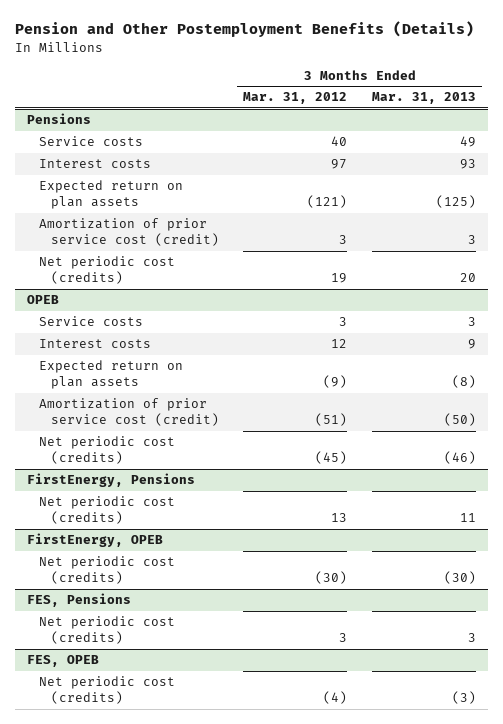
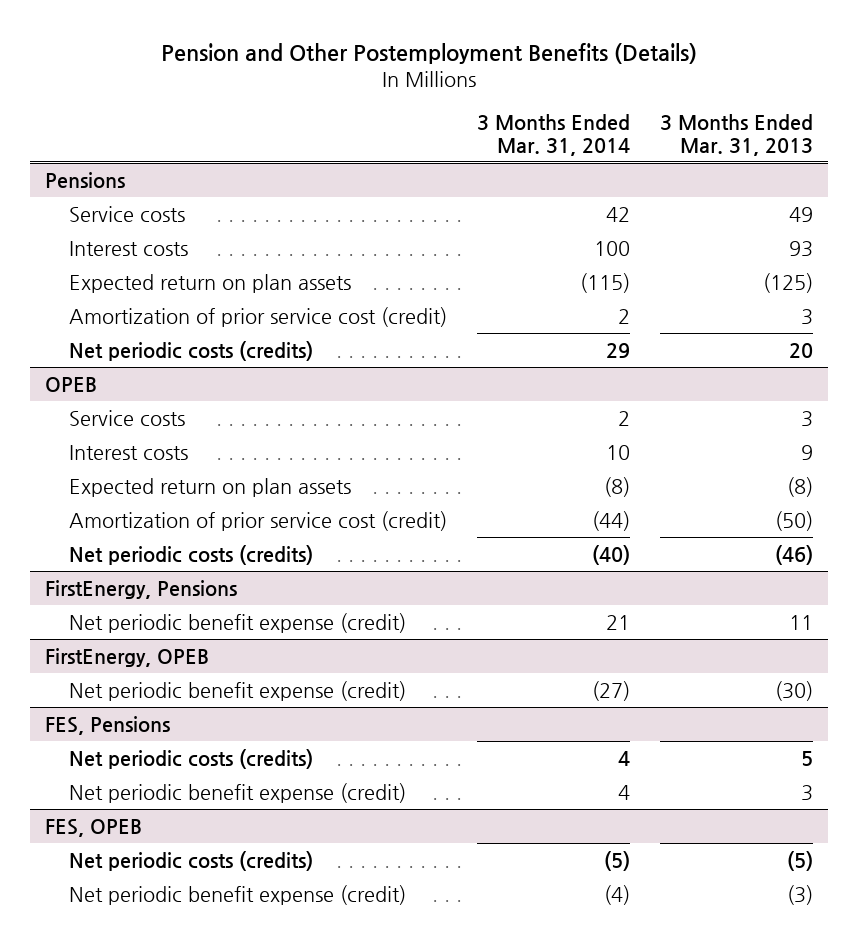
[243,92,348,105] Mar. 31, 2012 -> none
none -> [477,113,631,156] 3 Months Ended Mar. 31, 2014
[38,256,175,285] Net periodic cost (credits) -> [69,340,314,361] Net periodic costs (credits)
[38,436,175,465] Net periodic cost (credits) -> [69,544,314,565] Net periodic costs (credits)
[38,496,175,525] Net periodic cost (credits) -> [69,612,407,633] Net periodic benefit expense (credit)
[38,556,175,585] Net periodic cost (credits) -> [69,680,407,701] Net periodic benefit expense (credit)
[38,616,175,645] Net periodic cost (credits) -> [69,748,314,769] Net periodic costs (credits)
[467,633,476,643] 3 -> [801,750,814,766] 5
none -> [69,782,407,803] Net periodic benefit expense (credit)
[38,676,175,705] Net periodic cost (credits) -> [69,850,314,871] Net periodic costs (credits)
[451,691,476,705] (3) -> [787,850,814,871] (5)
none -> [69,884,407,905] Net periodic benefit expense (credit)

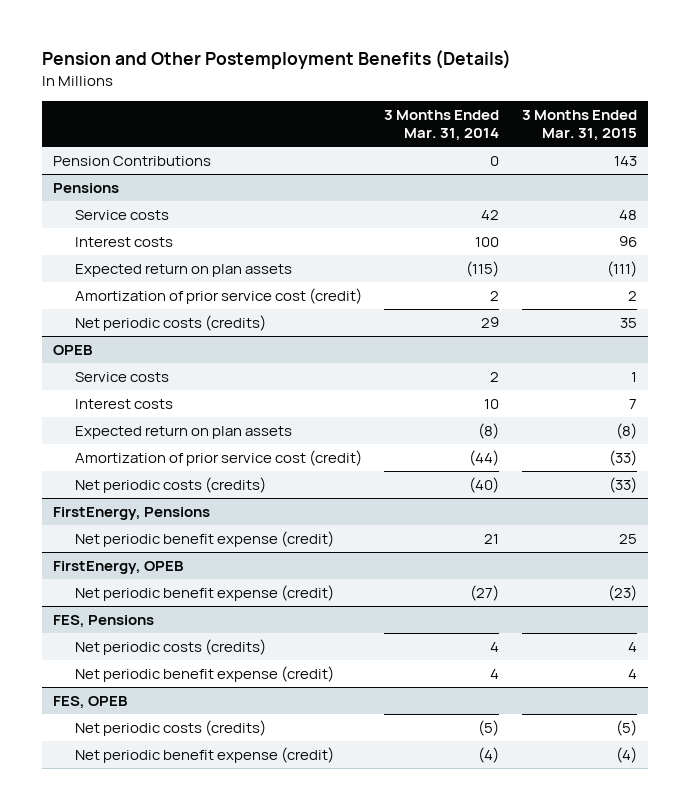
[660,113,814,156] 3 Months Ended Mar. 31, 2013 -> none
none -> [521,109,637,141] 3 Months Ended Mar. 31, 2015
none -> [53,156,212,167] Pension Contributions

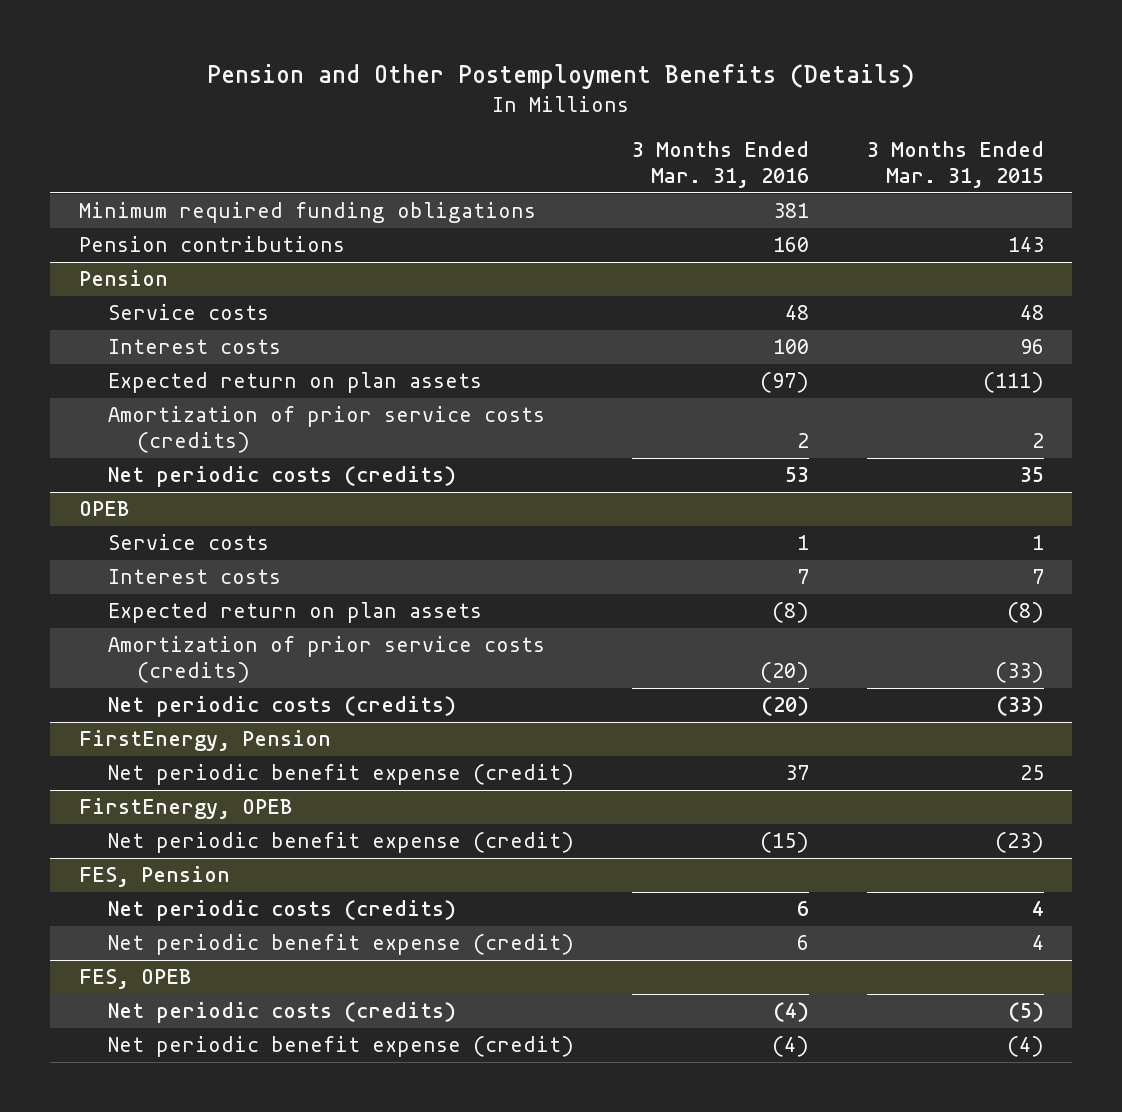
[384,109,500,141] 3 Months Ended Mar. 31, 2014 -> none
none -> [631,141,809,189] 3 Months Ended Mar. 31, 2016
none -> [78,202,536,224] Minimum required funding obligations
[53,156,212,167] Pension Contributions -> [78,236,345,253] Pension contributions
[53,183,120,194] Pensions -> [78,270,168,287] Pension
[74,288,362,305] Amortization of prior service cost (credit) -> [107,406,545,454] Amortization of prior service costs (credits)
[74,450,362,467] Amortization of prior service cost (credit) -> [107,636,545,684] Amortization of prior service costs (credits)
[53,507,211,521] FirstEnergy, Pensions -> [78,730,331,752] FirstEnergy, Pension
[53,615,155,629] FES, Pensions -> [78,866,230,888] FES, Pension

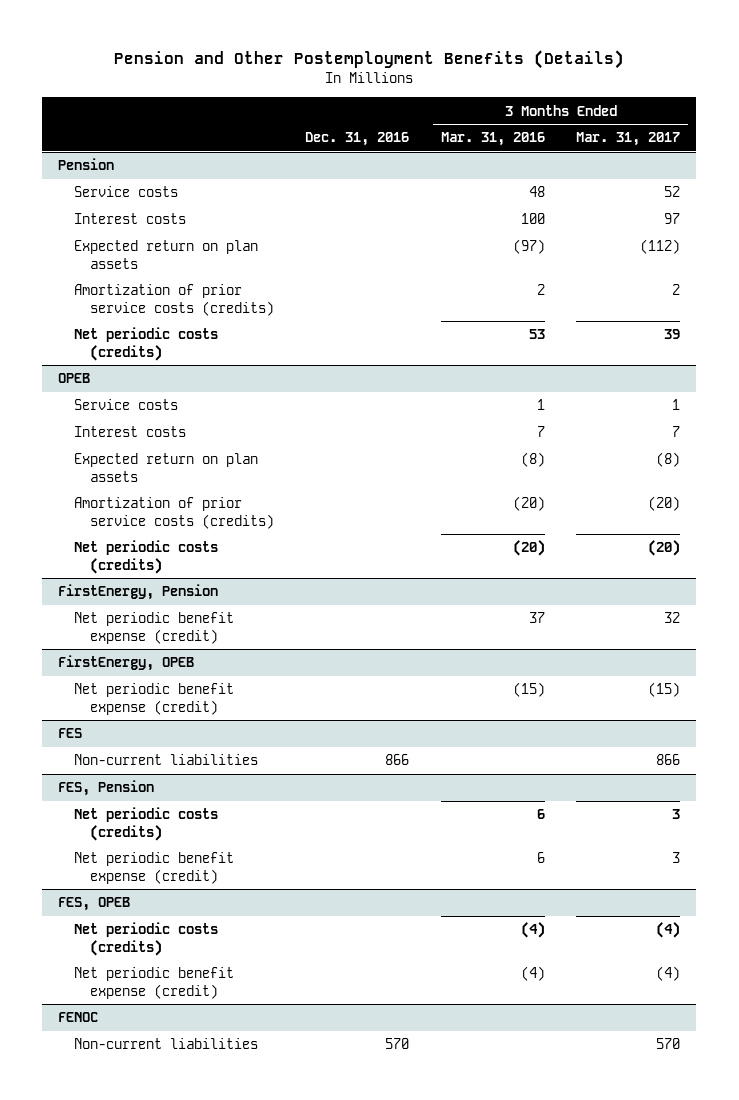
[866,141,1044,189] 3 Months Ended Mar. 31, 2015 -> none
none -> [305,132,410,147] Dec. 31, 2016
none -> [576,132,681,147] Mar. 31, 2017
[78,202,536,224] Minimum required funding obligations -> none
[78,236,345,253] Pension contributions -> none
none -> [58,728,83,739] FES
none -> [74,754,259,766] Non-current liabilities
none -> [58,1012,99,1023] FENOC
none -> [74,1038,259,1050] Non-current liabilities

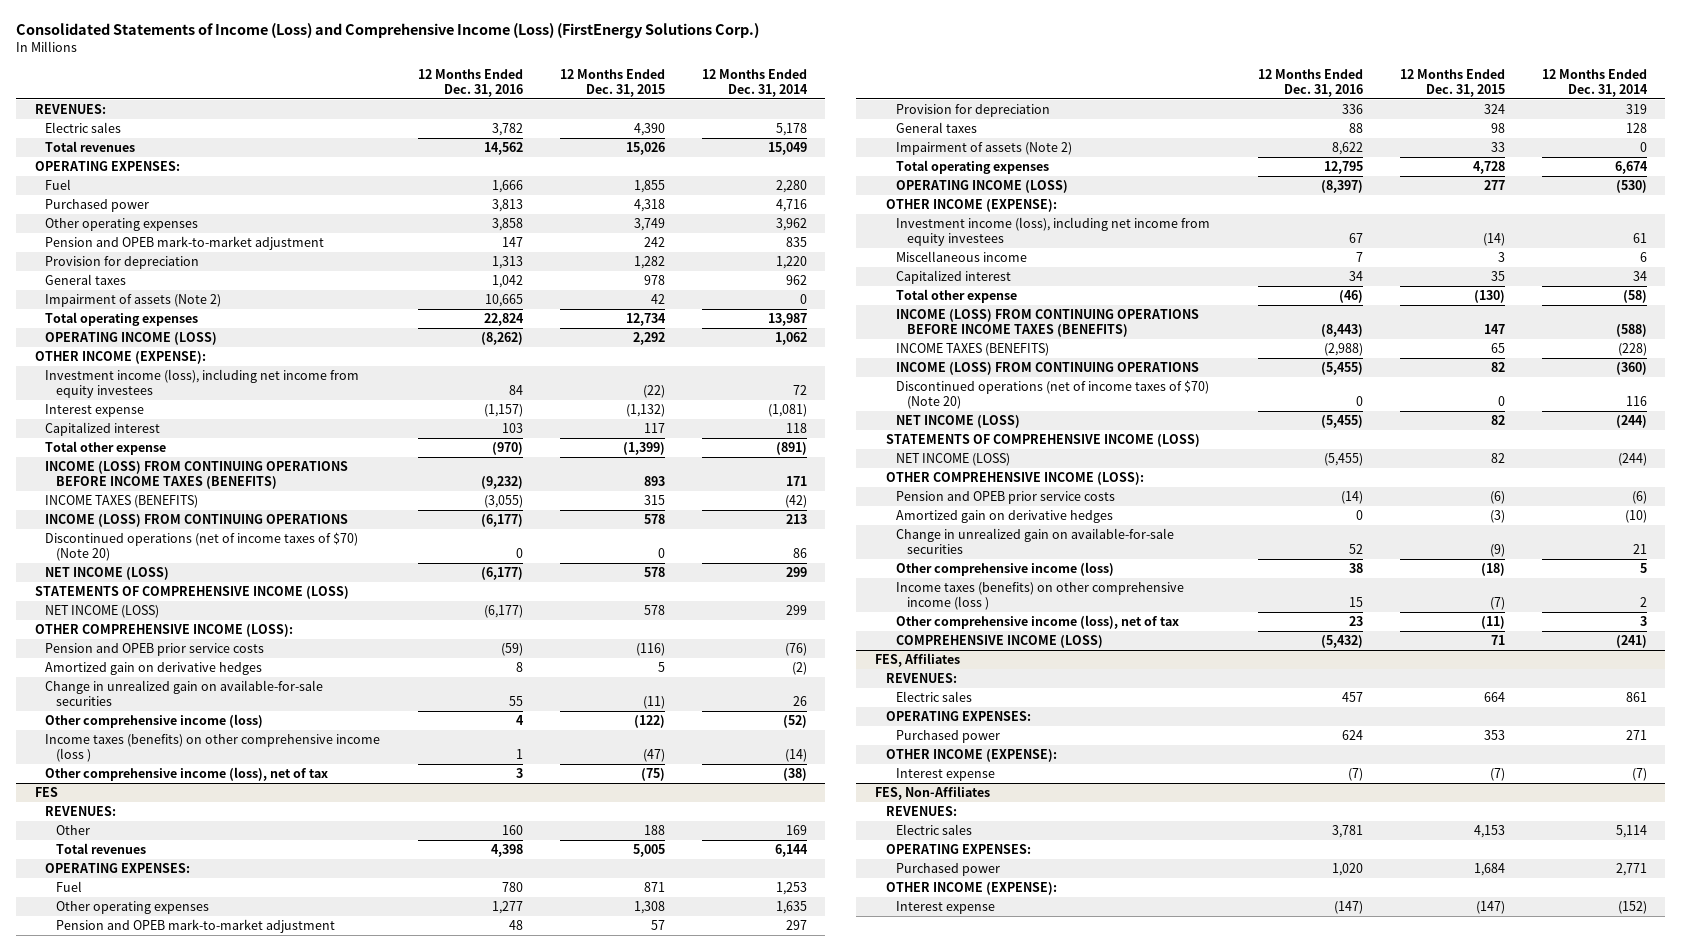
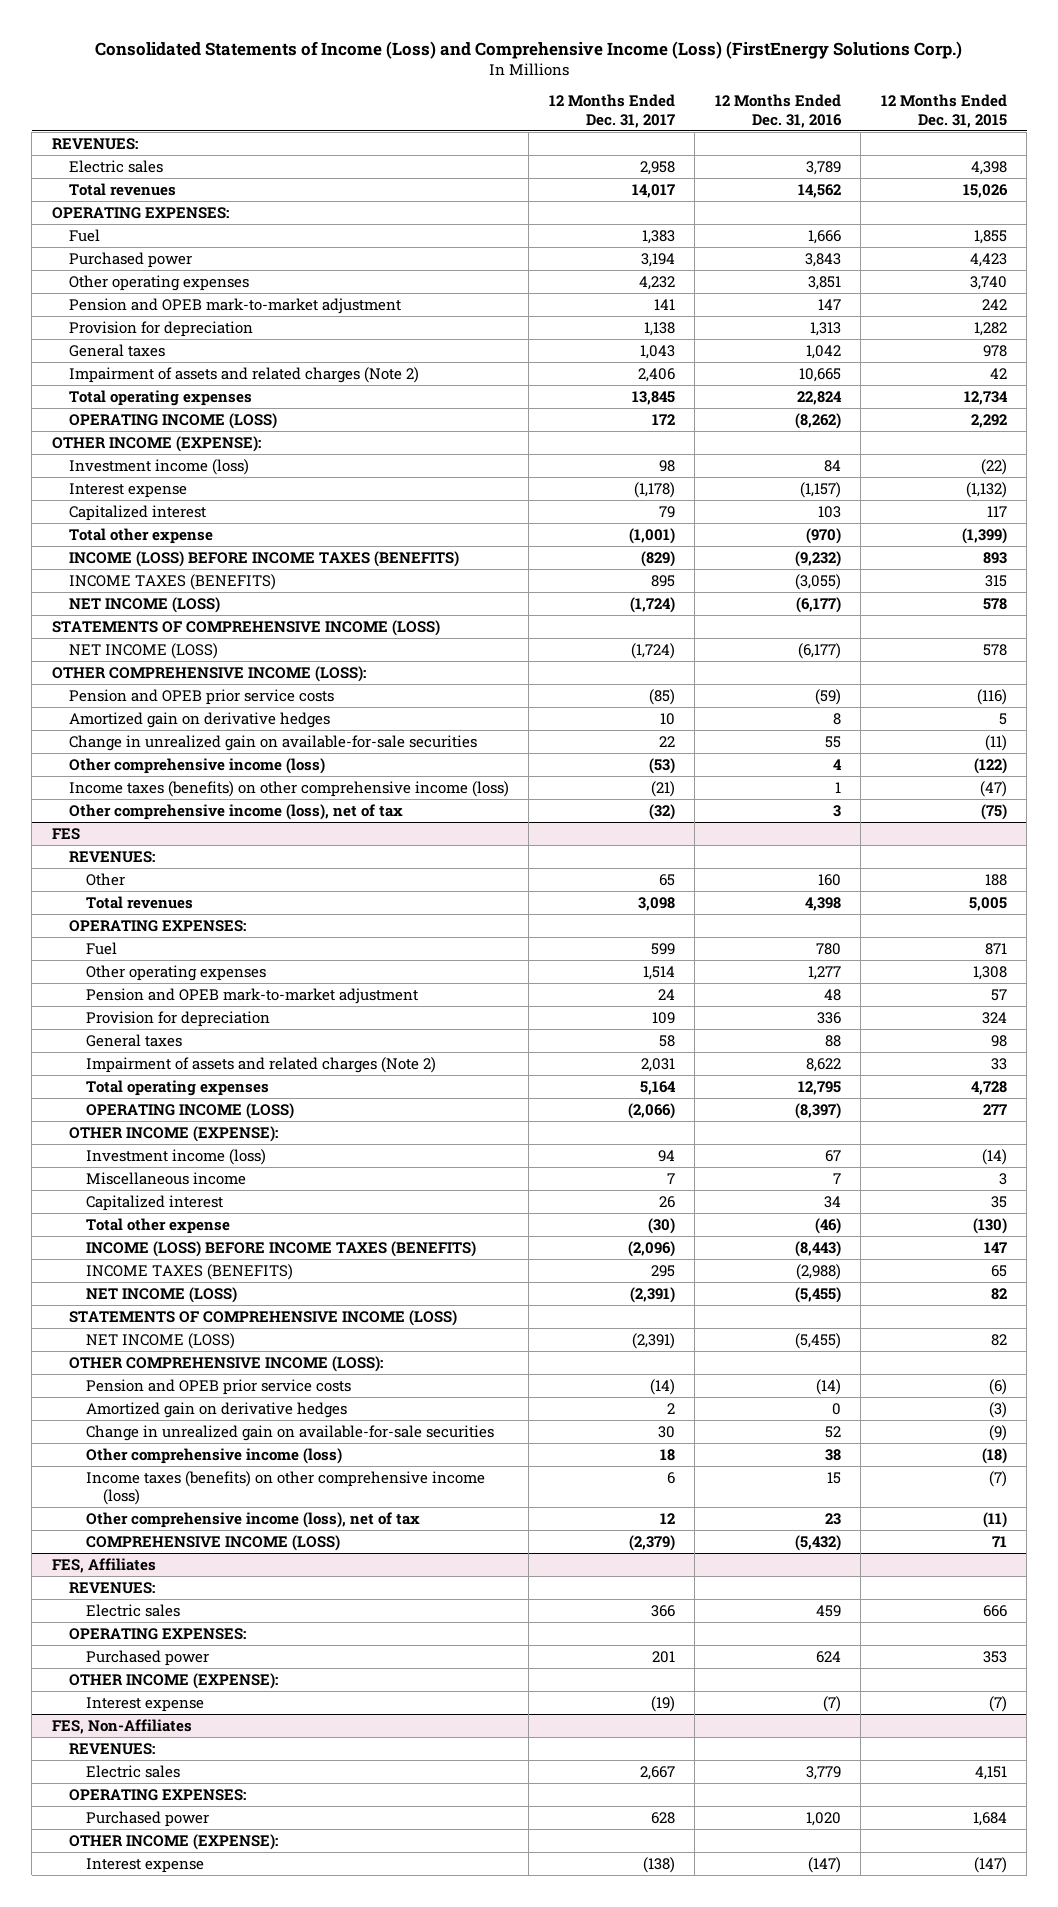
[701,68,808,97] 12 Months Ended Dec. 31, 2014 -> none
none -> [548,94,675,128] 12 Months Ended Dec. 31, 2017
[491,123,523,137] 3,782 -> [805,160,841,175] 3,789
[633,123,665,137] 4,390 -> [970,160,1007,175] 4,398
[491,199,523,213] 3,813 -> [804,252,841,267] 3,843
[633,199,665,213] 4,318 -> [969,252,1007,267] 4,423
[491,218,523,232] 3,858 -> [807,275,841,290] 3,851
[633,218,665,232] 3,749 -> [969,275,1007,290] 3,740
[45,294,222,308] Impairment of assets (Note 2) -> [68,366,419,383] Impairment of assets and related charges (Note 2)
[45,369,360,399] Investment income (loss), including net income from equity investees -> [68,458,249,475] Investment income (loss)
[45,461,349,490] INCOME (LOSS) FROM CONTINUING OPERATIONS BEFORE INCOME TAXES (BENEFITS) -> [68,550,459,567] INCOME (LOSS) BEFORE INCOME TAXES (BENEFITS)
[45,514,349,528] INCOME (LOSS) FROM CONTINUING OPERATIONS -> none
[45,532,359,562] Discontinued operations (net of income taxes of $70) (Note 20) -> none
[45,734,381,763] Income taxes (benefits) on other comprehensive income (loss ) -> [68,780,509,797] Income taxes (benefits) on other comprehensive income (loss)
[896,142,1073,156] Impairment of assets (Note 2) -> [85,1056,436,1073] Impairment of assets and related charges (Note 2)
[896,217,1211,247] Investment income (loss), including net income from equity investees -> [85,1148,266,1165] Investment income (loss)
[896,309,1200,338] INCOME (LOSS) FROM CONTINUING OPERATIONS BEFORE INCOME TAXES (BENEFITS) -> [85,1240,476,1257] INCOME (LOSS) BEFORE INCOME TAXES (BENEFITS)
[896,362,1200,376] INCOME (LOSS) FROM CONTINUING OPERATIONS -> none
[896,380,1210,410] Discontinued operations (net of income taxes of $70) (Note 20) -> none
[896,582,1185,611] Income taxes (benefits) on other comprehensive income (loss ) -> [85,1470,485,1506] Income taxes (benefits) on other comprehensive income (loss)
[1341,692,1363,703] 457 -> [815,1604,841,1617] 459
[1483,692,1505,703] 664 -> [982,1604,1007,1617] 666
[1331,825,1363,839] 3,781 -> [805,1765,841,1780] 3,779
[1473,825,1505,839] 4,153 -> [974,1765,1007,1780] 4,151

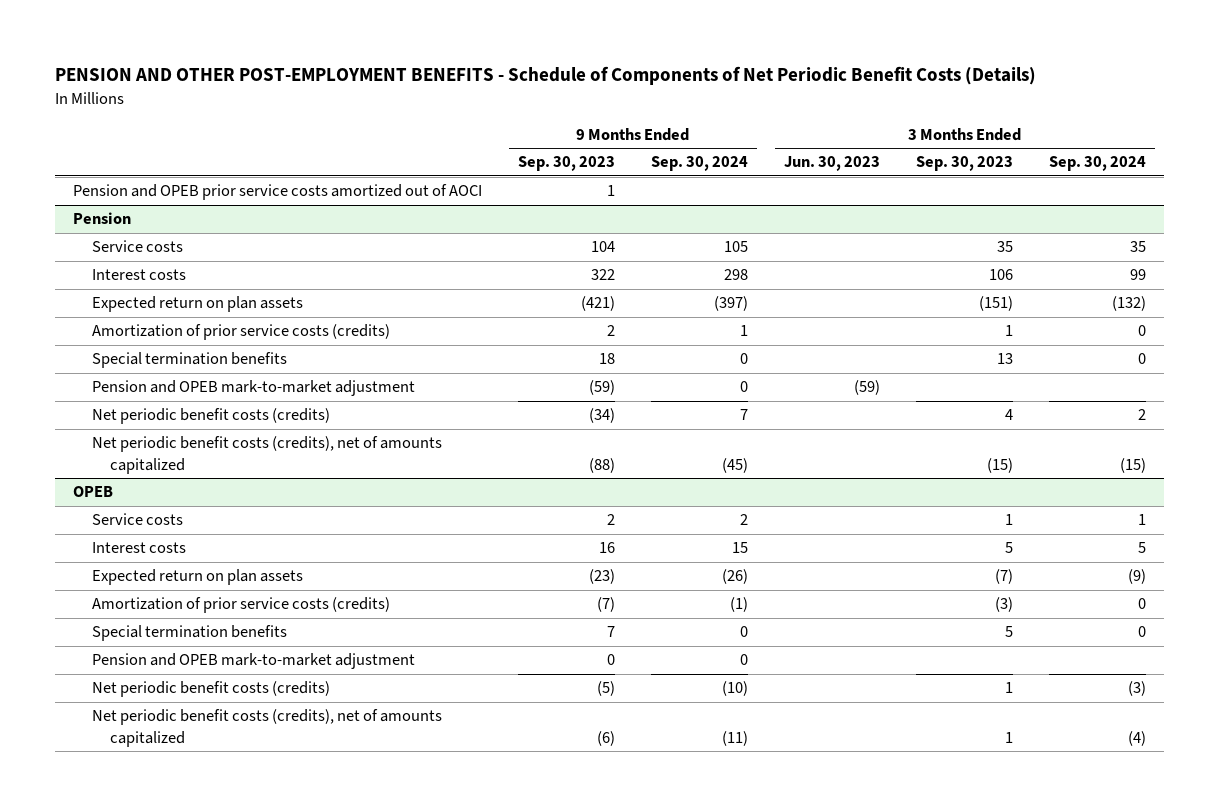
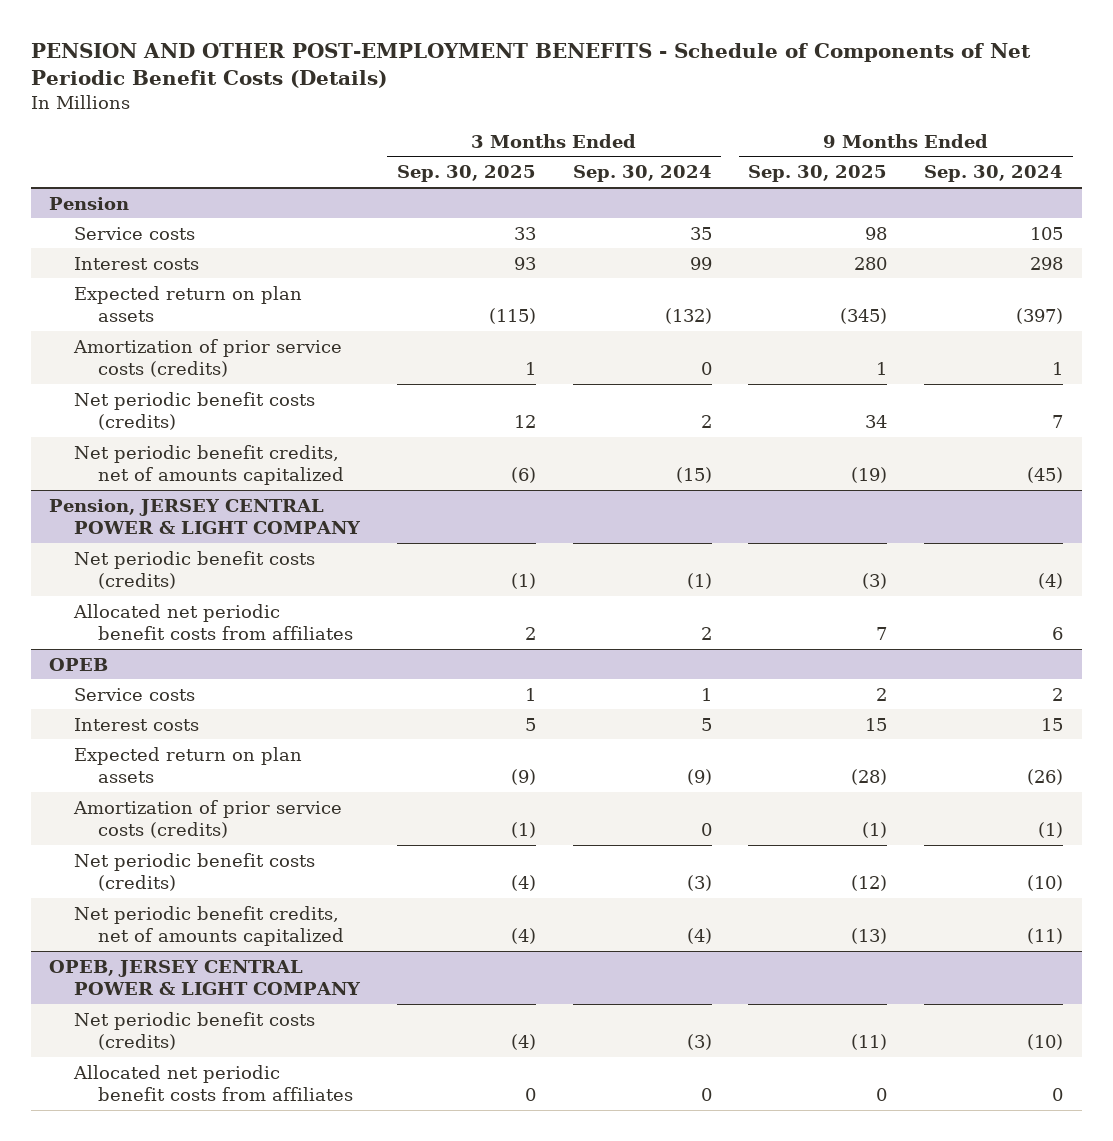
[518,156,616,172] Sep. 30, 2023 -> none
[783,156,880,172] Jun. 30, 2023 -> none
[915,156,1013,172] Sep. 30, 2023 -> none
none -> [396,165,536,183] Sep. 30, 2025
none -> [748,165,888,183] Sep. 30, 2025
[73,184,483,201] Pension and OPEB prior service costs amortized out of AOCI -> none
[91,352,287,369] Special termination benefits -> none
[91,380,415,397] Pension and OPEB mark-to-market adjustment -> none
[91,436,442,474] Net periodic benefit costs (credits), net of amounts capitalized -> [73,444,345,485] Net periodic benefit credits, net of amounts capitalized
none -> [49,498,361,534] Pension, JERSEY CENTRAL POWER & LIGHT COMPANY
none -> [73,550,315,589] Net periodic benefit costs (credits)
none -> [72,603,354,640] Allocated net periodic benefit costs from affiliates
[91,625,287,642] Special termination benefits -> none
[91,653,415,670] Pension and OPEB mark-to-market adjustment -> none
[91,709,442,747] Net periodic benefit costs (credits), net of amounts capitalized -> [73,905,345,946] Net periodic benefit credits, net of amounts capitalized
none -> [49,959,361,995] OPEB, JERSEY CENTRAL POWER & LIGHT COMPANY
none -> [73,1011,315,1050] Net periodic benefit costs (credits)
none -> [72,1064,354,1101] Allocated net periodic benefit costs from affiliates

